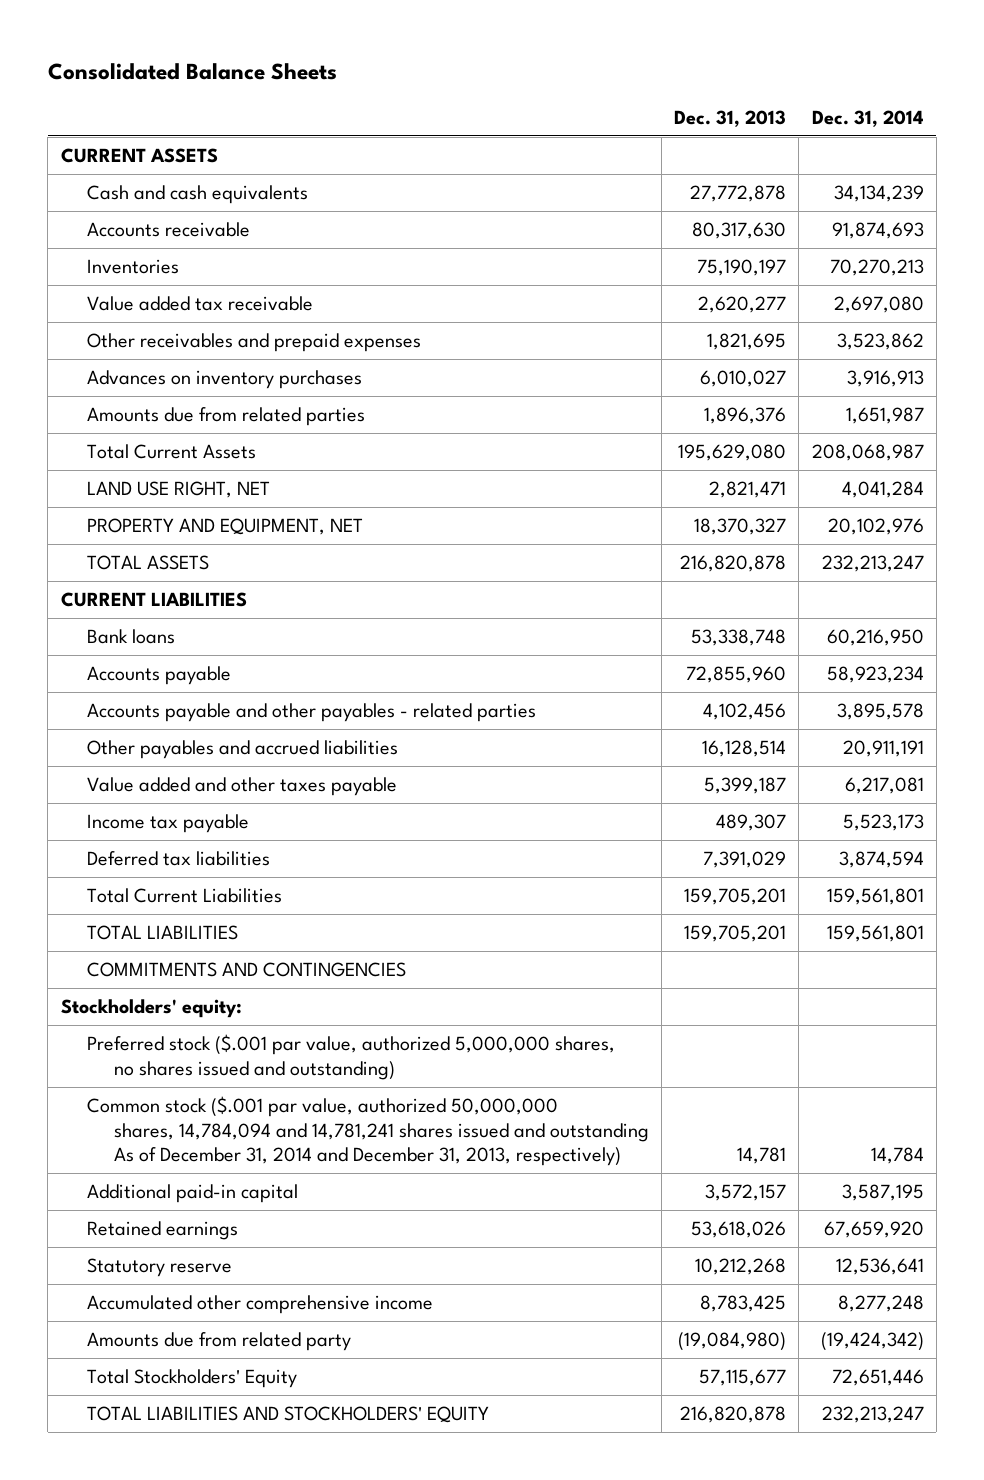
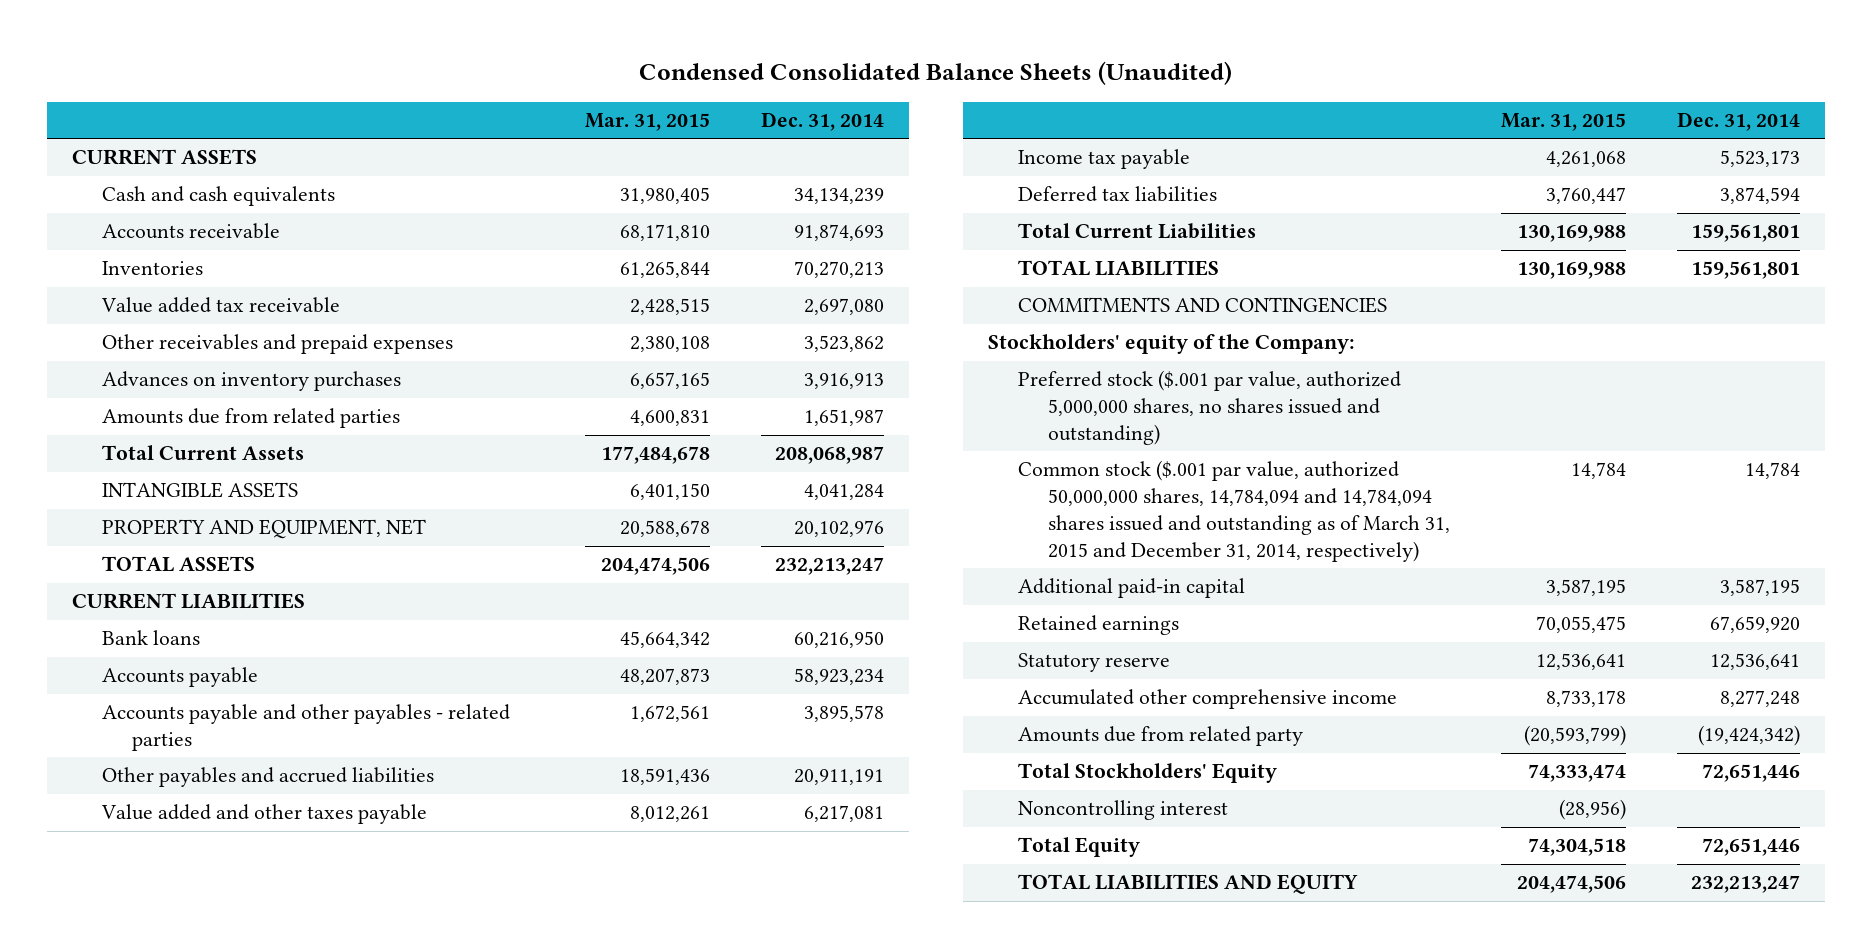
[47,62,337,80] Consolidated Balance Sheets -> [638,61,1232,86] Condensed Consolidated Balance Sheets (Unaudited)
[674,109,787,127] Dec. 31, 2013 -> none
none -> [584,112,710,131] Mar. 31, 2015
[87,481,271,499] LAND USE RIGHT, NET -> [102,482,299,499] INTANGIBLE ASSETS
[60,999,242,1019] Stockholders' equity: -> [988,334,1356,355] Stockholders' equity of the Company:
[87,1096,649,1167] Common stock ($.001 par value, authorized 50,000,000 shares, 14,784,094 and 14,781,241 shares issued and outstanding As of December 31, 2014 and December 31, 2013, respectively) -> [1018,460,1451,562] Common stock ($.001 par value, authorized 50,000,000 shares, 14,784,094 and 14,784,094 shares issued and outstanding as of March 31, 2015 and December 31, 2014, respectively)
none -> [1018,800,1229,821] Noncontrolling interest
none -> [1018,837,1141,858] Total Equity
[87,1406,490,1424] TOTAL LIABILITIES AND STOCKHOLDERS' EQUITY -> [1018,874,1359,895] TOTAL LIABILITIES AND EQUITY

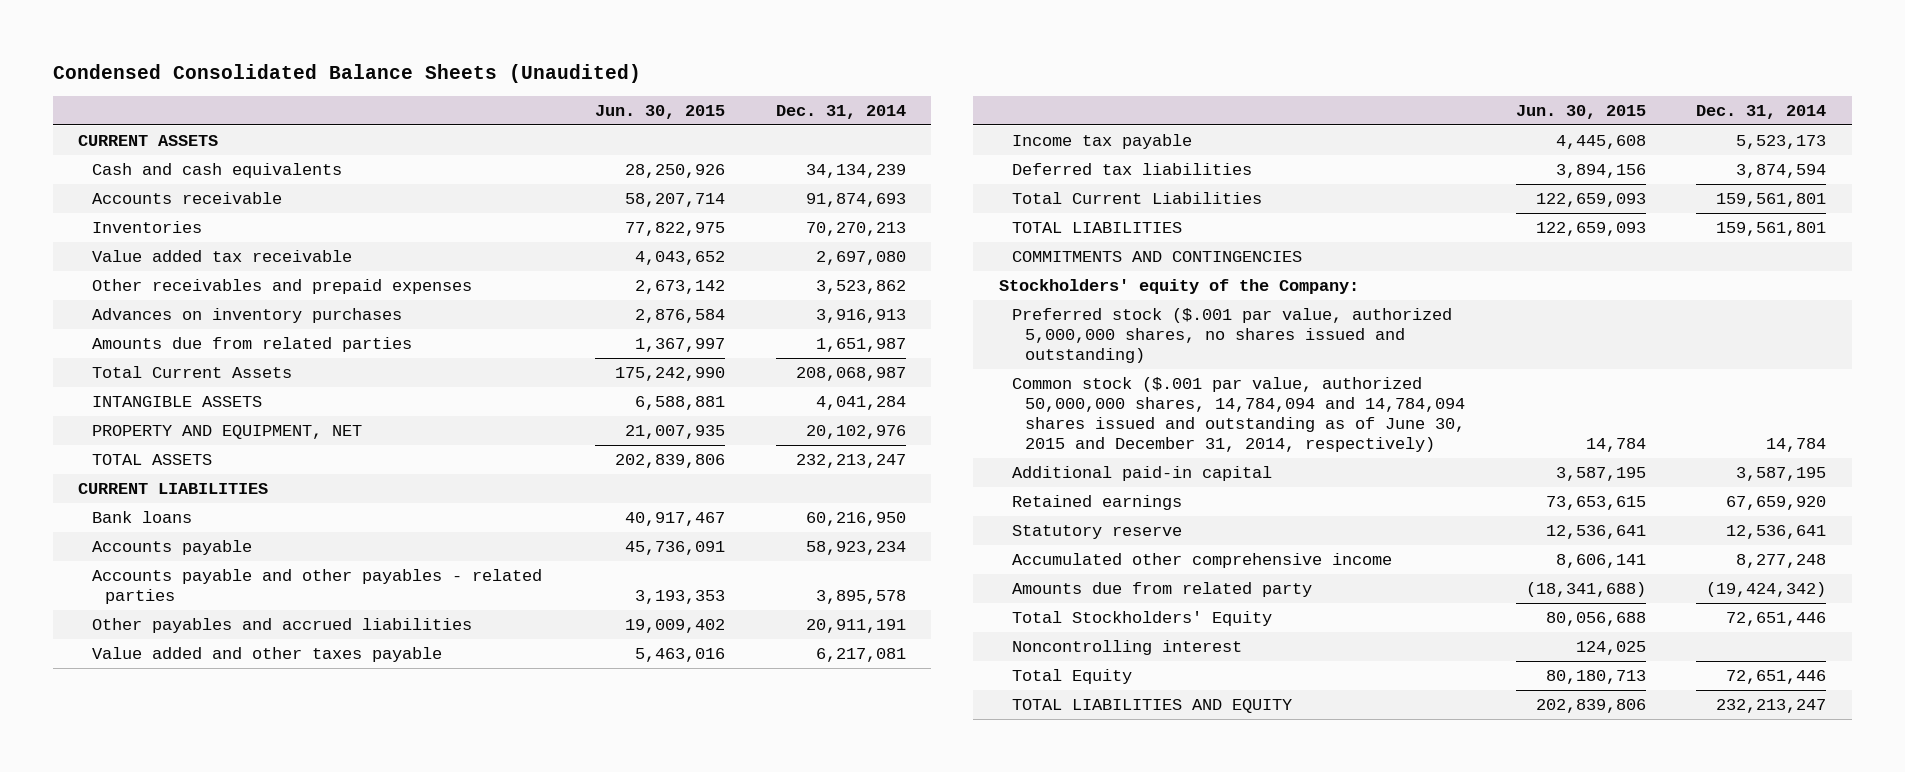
[584,112,710,131] Mar. 31, 2015 -> none
none -> [595,105,726,120] Jun. 30, 2015
[1018,460,1451,562] Common stock ($.001 par value, authorized 50,000,000 shares, 14,784,094 and 14,784,094 shares issued and outstanding as of March 31, 2015 and December 31, 2014, respectively) -> [1012,376,1466,452] Common stock ($.001 par value, authorized 50,000,000 shares, 14,784,094 and 14,784,094 shares issued and outstanding as of June 30, 2015 and December 31, 2014, respectively)

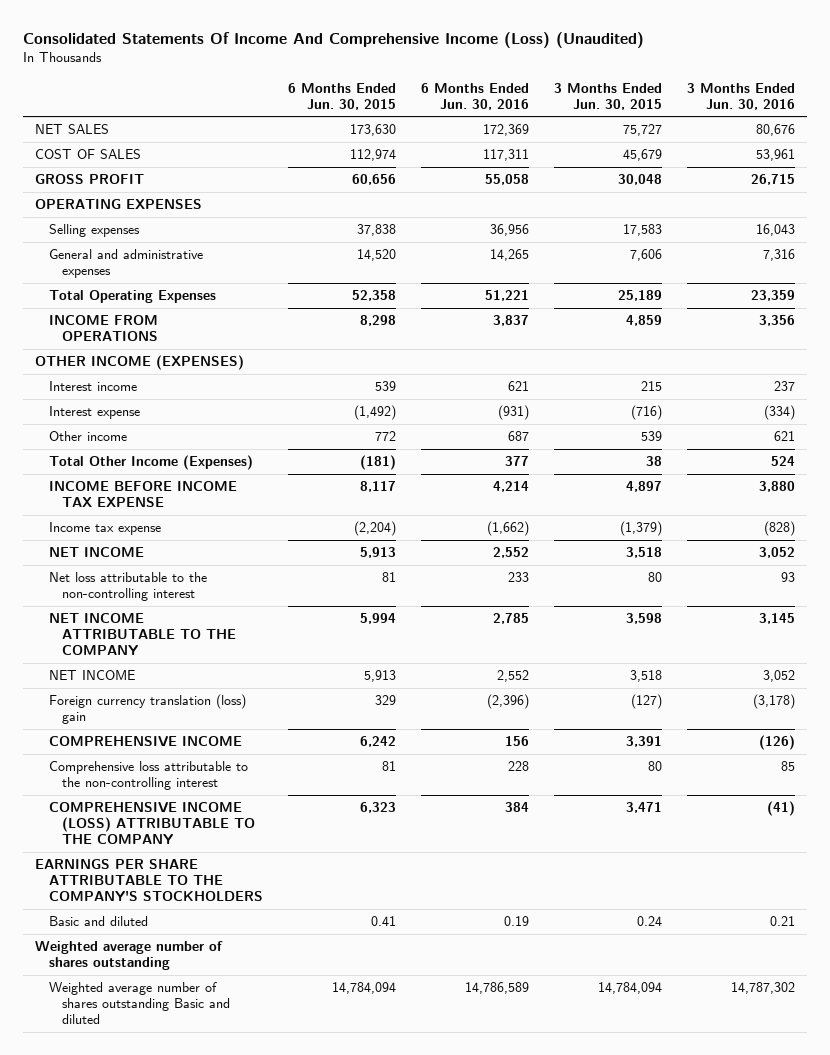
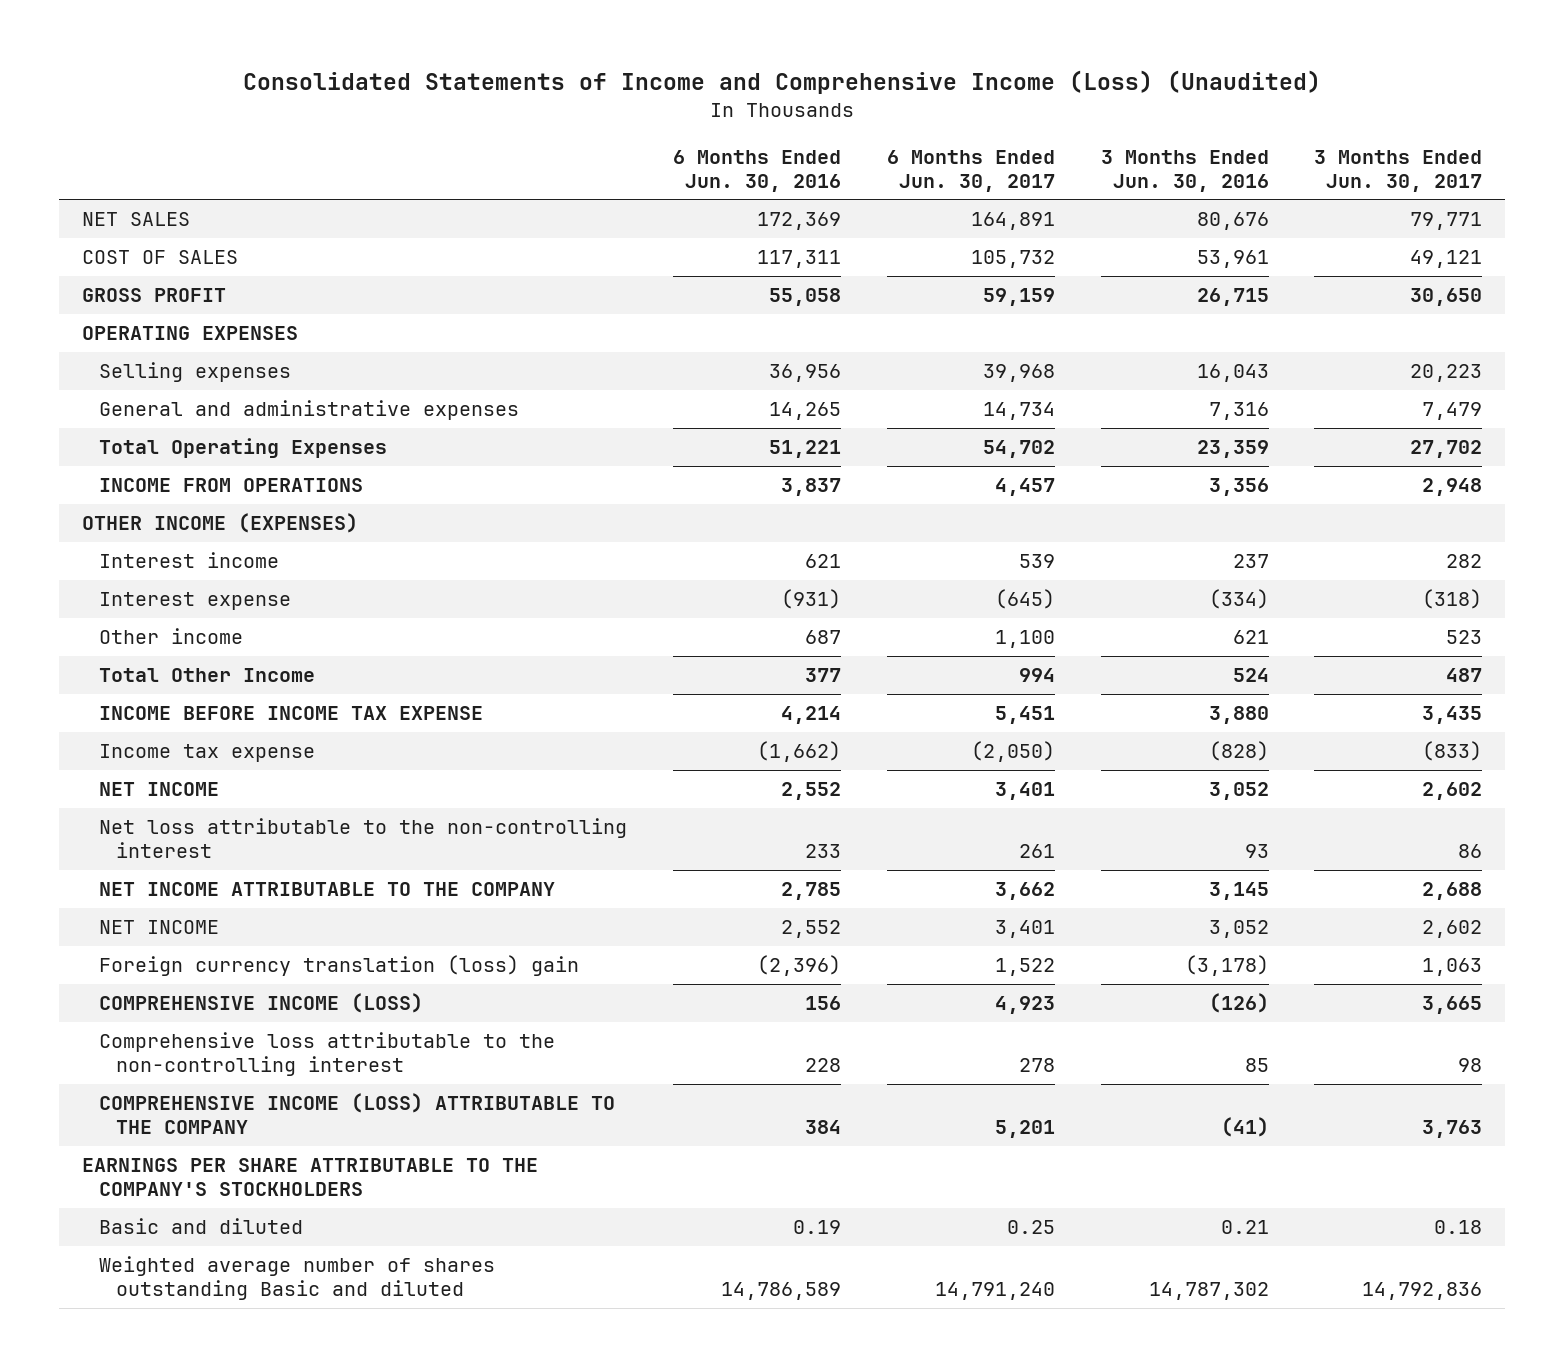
[22,31,644,48] Consolidated Statements Of Income And Comprehensive Income (Loss) (Unaudited) -> [243,70,1322,95] Consolidated Statements of Income and Comprehensive Income (Loss) (Unaudited)
[287,82,396,110] 6 Months Ended Jun. 30, 2015 -> none
[553,82,662,110] 3 Months Ended Jun. 30, 2015 -> none
none -> [886,149,1055,192] 6 Months Ended Jun. 30, 2017
none -> [1314,149,1483,192] 3 Months Ended Jun. 30, 2017
[48,455,253,471] Total Other Income (Expenses) -> [98,668,315,683] Total Other Income
[48,736,242,748] COMPREHENSIVE INCOME -> [98,993,423,1014] COMPREHENSIVE INCOME (LOSS)
[35,941,224,971] Weighted average number of shares outstanding -> none

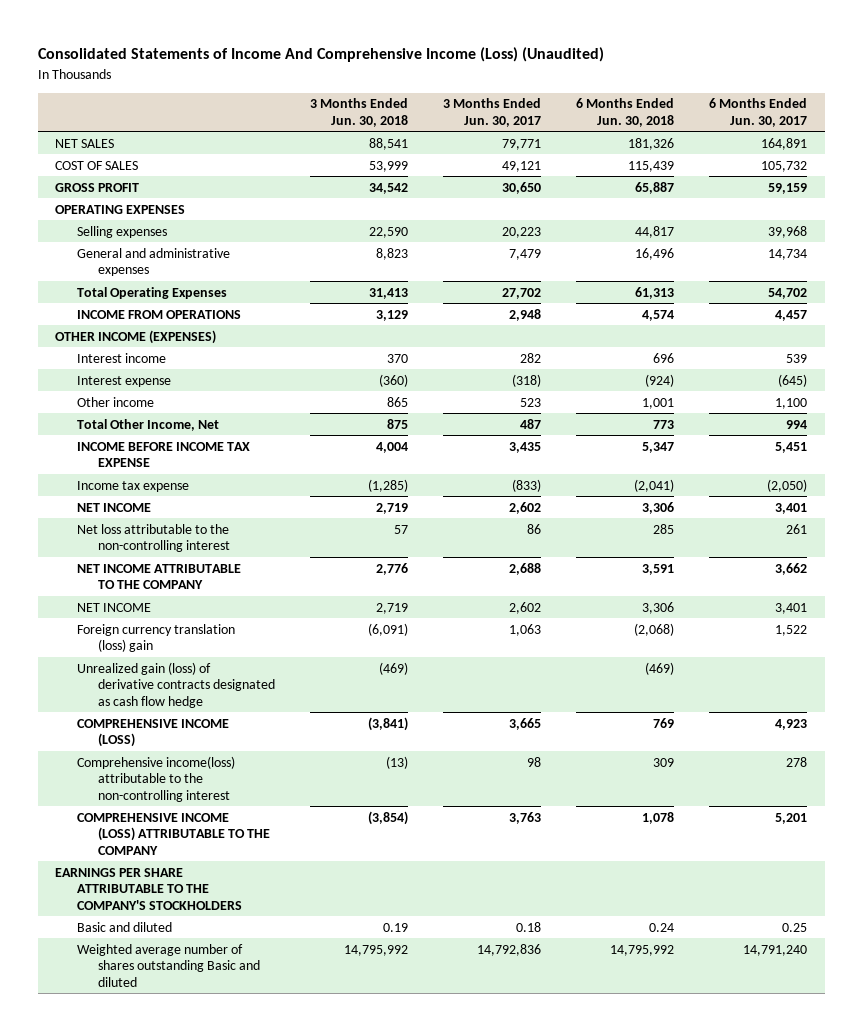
[243,70,1322,95] Consolidated Statements of Income and Comprehensive Income (Loss) (Unaudited) -> [37,47,604,63] Consolidated Statements of Income And Comprehensive Income (Loss) (Unaudited)
[672,149,841,192] 6 Months Ended Jun. 30, 2016 -> none
[1100,149,1269,192] 3 Months Ended Jun. 30, 2016 -> none
none -> [310,98,409,127] 3 Months Ended Jun. 30, 2018
none -> [576,98,675,127] 6 Months Ended Jun. 30, 2018
[98,668,315,683] Total Other Income -> [76,418,219,431] Total Other Income, Net
none -> [76,661,276,708] Unrealized gain (loss) of derivative contracts designated as cash flow hedge
[98,1032,555,1076] Comprehensive loss attributable to the non-controlling interest -> [76,755,235,802] Comprehensive income(loss) attributable to the non-controlling interest

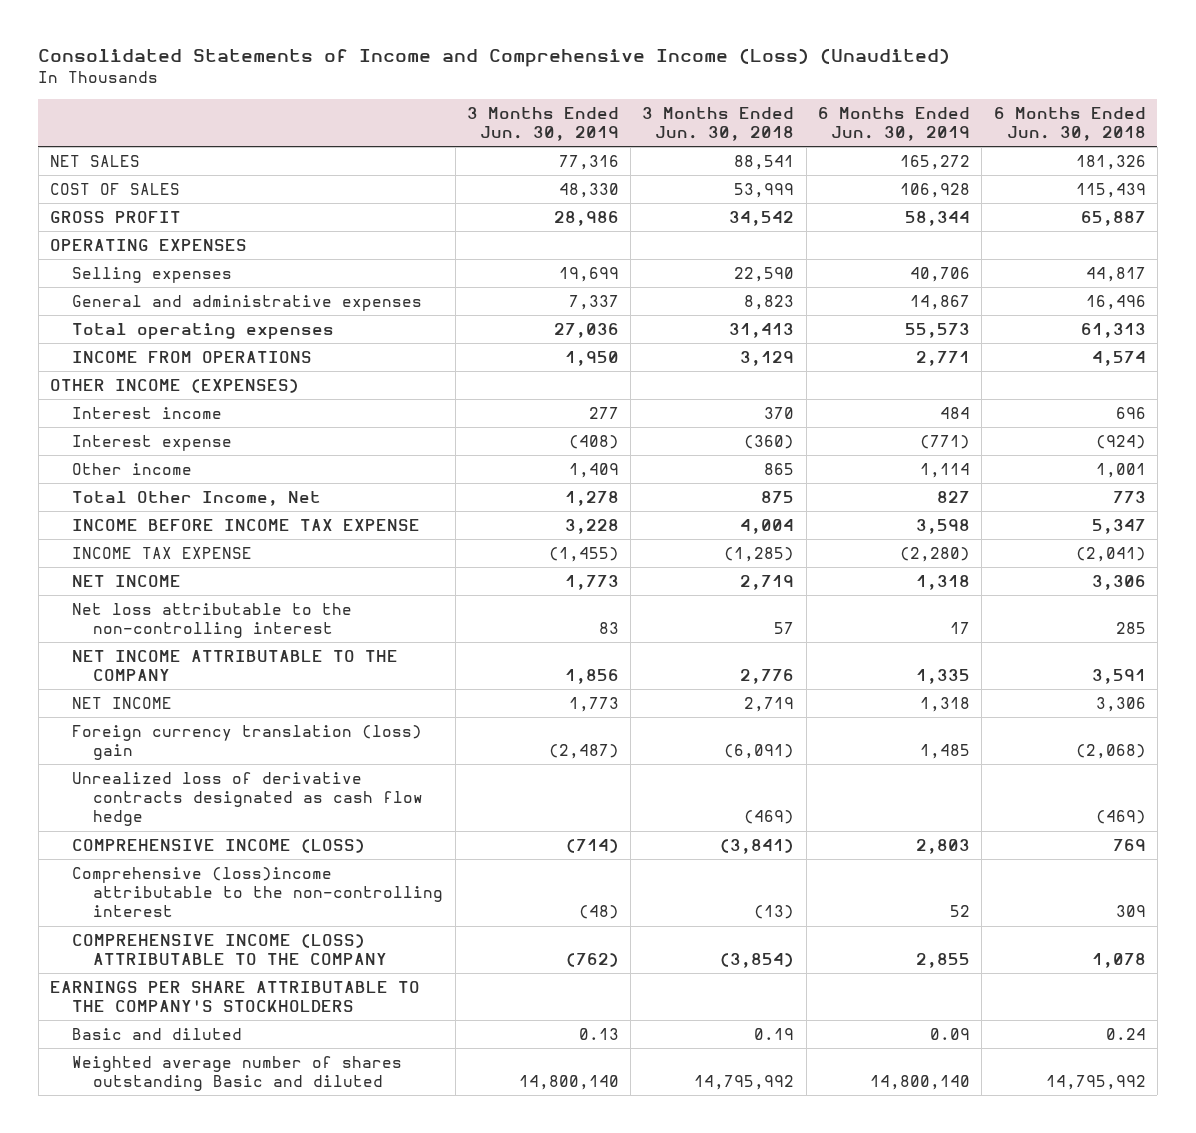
[37,47,604,63] Consolidated Statements of Income And Comprehensive Income (Loss) (Unaudited) -> [38,48,951,68] Consolidated Statements of Income and Comprehensive Income (Loss) (Unaudited)
[443,98,542,127] 3 Months Ended Jun. 30, 2017 -> none
[709,98,808,127] 6 Months Ended Jun. 30, 2017 -> none
none -> [466,106,619,141] 3 Months Ended Jun. 30, 2019
none -> [818,106,971,141] 6 Months Ended Jun. 30, 2019
[76,286,227,299] Total Operating Expenses -> [71,323,334,340] Total operating expenses
[76,480,189,492] Income tax expense -> [71,547,252,560] INCOME TAX EXPENSE
[76,661,276,708] Unrealized gain (loss) of derivative contracts designated as cash flow hedge -> [71,772,424,827] Unrealized loss of derivative contracts designated as cash flow hedge
[76,755,235,802] Comprehensive income(loss) attributable to the non-controlling interest -> [71,867,444,918] Comprehensive (loss)income attributable to the non-controlling interest

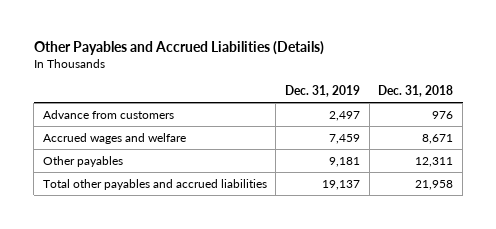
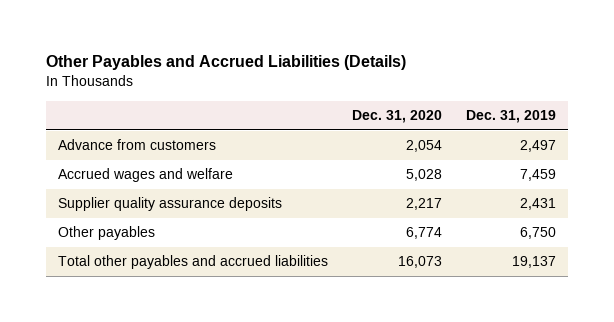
[378,85,454,98] Dec. 31, 2018 -> none
none -> [351,109,442,123] Dec. 31, 2020
none -> [57,197,282,212] Supplier quality assurance deposits
[329,156,361,167] 9,181 -> [519,227,556,240] 6,750

